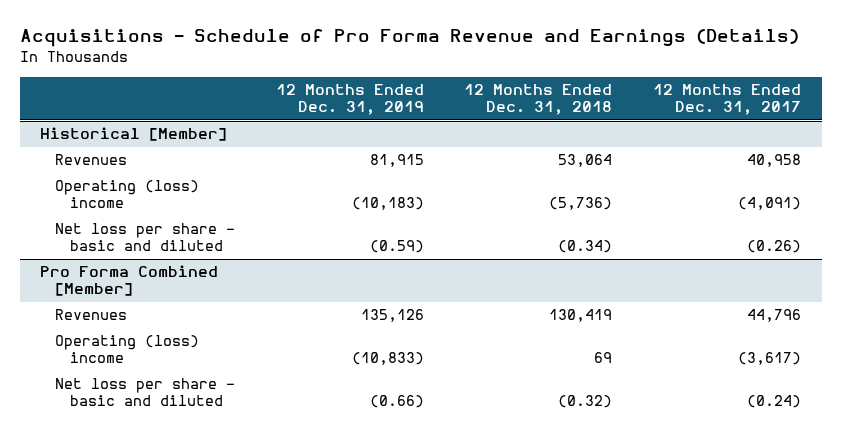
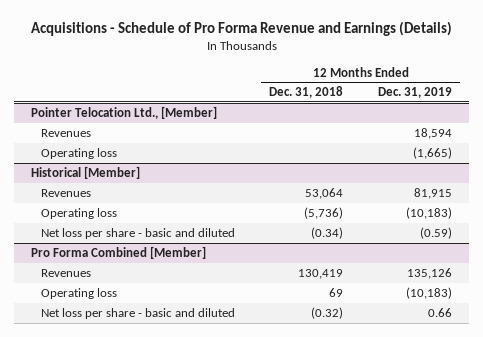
[653,84,802,116] 12 Months Ended Dec. 31, 2017 -> none
none -> [31,105,218,119] Pointer Telocation Ltd., [Member]
none -> [40,128,91,137] Revenues
none -> [40,147,117,159] Operating loss
[54,180,199,209] Operating (loss) income -> [40,207,117,219] Operating loss
[54,335,199,364] Operating (loss) income -> [40,287,117,299] Operating loss
[351,352,424,366] (10,833) -> [405,286,452,299] (10,183)
[369,395,424,409] (0.66) -> [427,307,452,317] 0.66

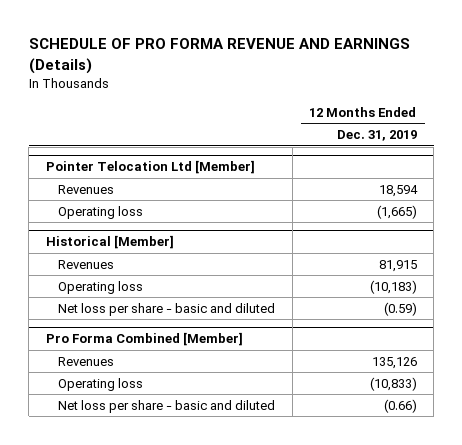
[30,21,452,37] Acquisitions - Schedule of Pro Forma Revenue and Earnings (Details) -> [28,38,410,74] SCHEDULE OF PRO FORMA REVENUE AND EARNINGS (Details)
[269,86,344,99] Dec. 31, 2018 -> none
[31,105,218,119] Pointer Telocation Ltd., [Member] -> [45,160,255,175] Pointer Telocation Ltd [Member]
[405,286,452,299] (10,183) -> [369,376,417,391] (10,833)
[427,307,452,317] 0.66 -> [383,398,417,413] (0.66)

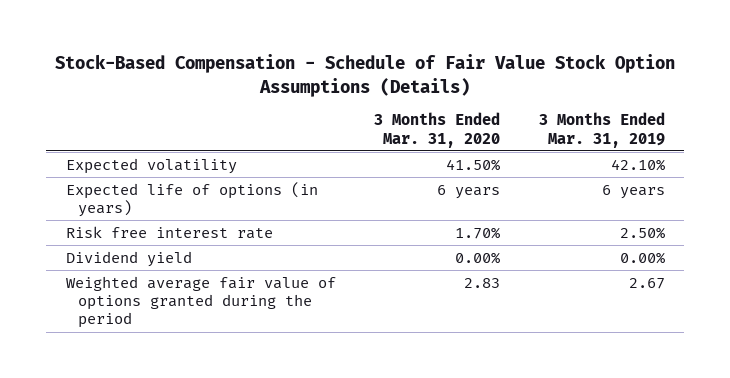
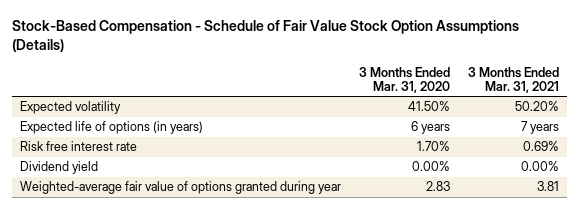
[538,112,665,148] 3 Months Ended Mar. 31, 2019 -> none
none -> [467,66,559,93] 3 Months Ended Mar. 31, 2021
[65,275,336,329] Weighted average fair value of options granted during the period -> [20,181,342,195] Weighted-average fair value of options granted during year

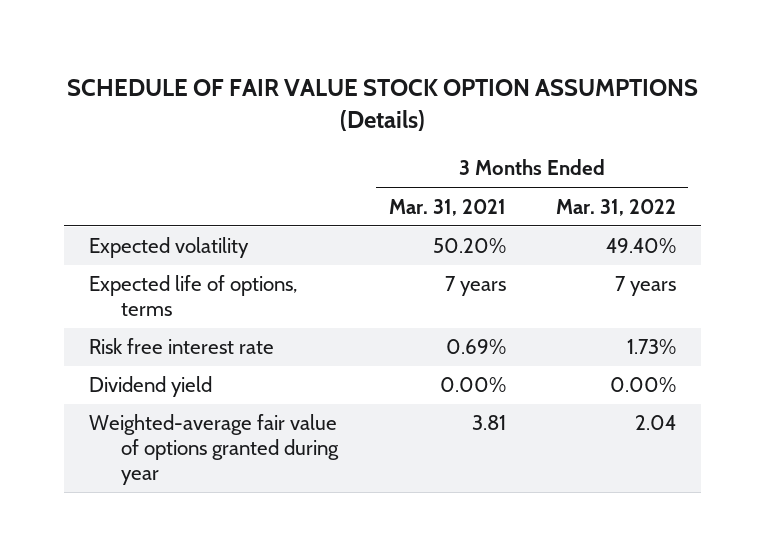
[11,19,519,52] Stock-Based Compensation - Schedule of Fair Value Stock Option Assumptions (Details) -> [67,78,699,132] SCHEDULE OF FAIR VALUE STOCK OPTION ASSUMPTIONS (Details)
[359,66,451,93] 3 Months Ended Mar. 31, 2020 -> none
none -> [555,198,676,216] Mar. 31, 2022
[20,121,204,135] Expected life of options (in years) -> [88,275,297,317] Expected life of options, terms

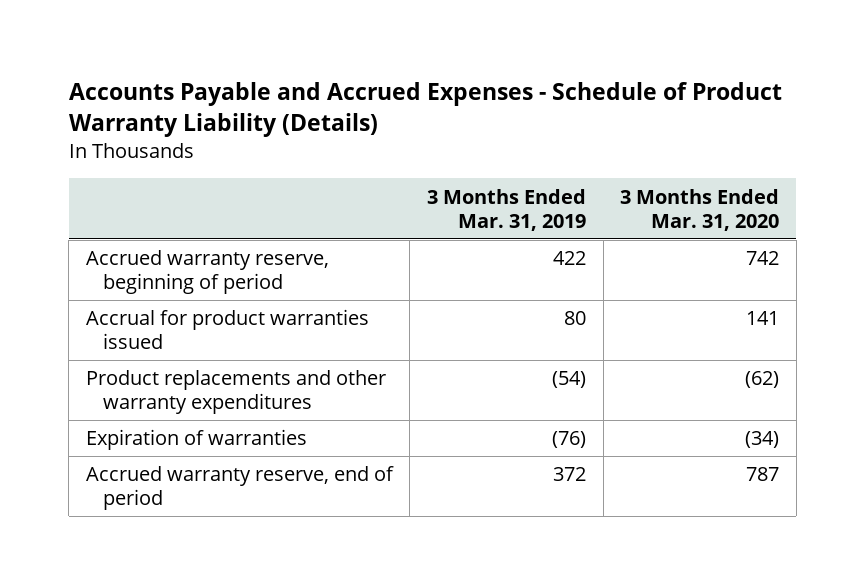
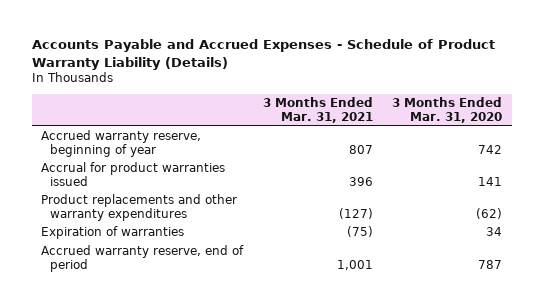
[426,188,586,231] 3 Months Ended Mar. 31, 2019 -> none
none -> [262,97,373,123] 3 Months Ended Mar. 31, 2021
[85,250,329,295] Accrued warranty reserve, beginning of period -> [41,130,202,157] Accrued warranty reserve, beginning of year
[745,431,780,449] (34) -> [485,227,502,237] 34

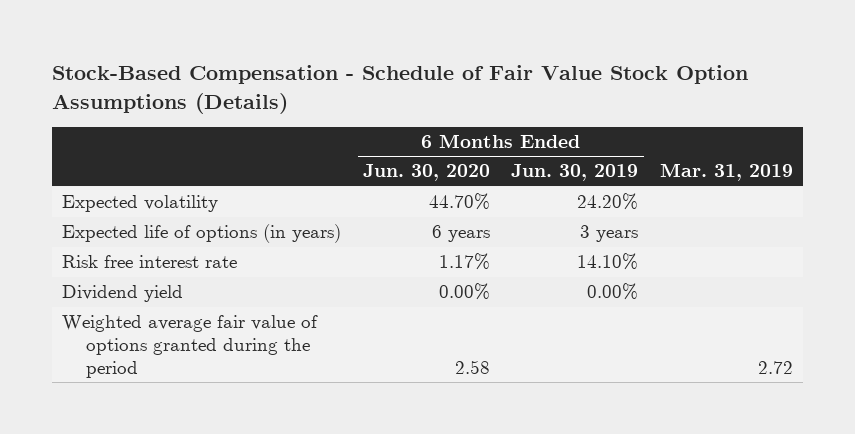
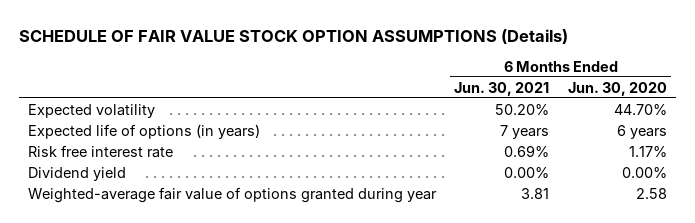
[51,65,748,114] Stock-Based Compensation - Schedule of Fair Value Stock Option Assumptions (Details) -> [19,28,569,44] SCHEDULE OF FAIR VALUE STOCK OPTION ASSUMPTIONS (Details)
[511,164,639,182] Jun. 30, 2019 -> none
[659,163,793,182] Mar. 31, 2019 -> none
none -> [454,81,550,96] Jun. 30, 2021
[62,315,319,378] Weighted average fair value of options granted during the period -> [28,186,438,203] Weighted-average fair value of options granted during year

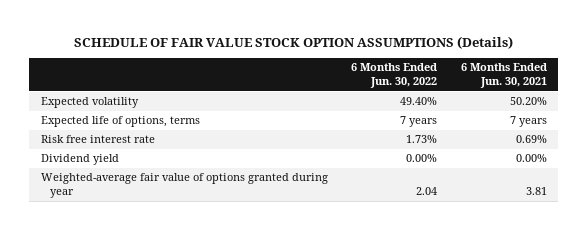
[567,81,667,96] Jun. 30, 2020 -> none
none -> [351,63,438,89] 6 Months Ended Jun. 30, 2022
[28,123,261,139] Expected life of options (in years) -> [40,116,200,128] Expected life of options, terms

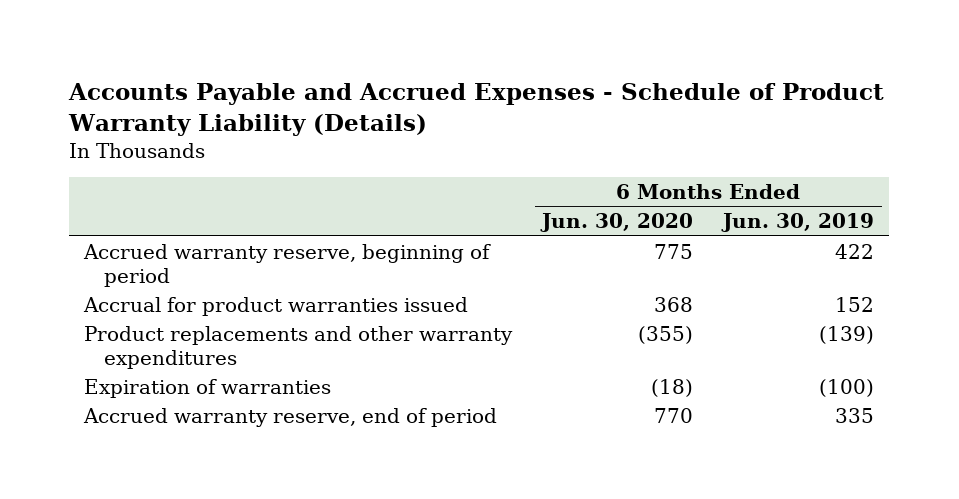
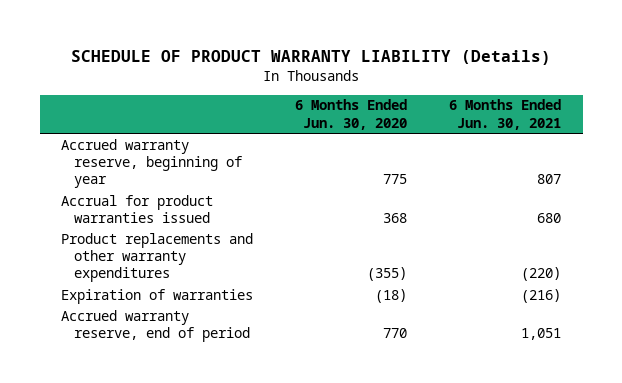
[68,83,885,136] Accounts Payable and Accrued Expenses - Schedule of Product Warranty Liability (Details) -> [71,49,552,65] SCHEDULE OF PRODUCT WARRANTY LIABILITY (Details)
[721,213,875,233] Jun. 30, 2019 -> none
none -> [449,99,562,130] 6 Months Ended Jun. 30, 2021
[83,243,492,287] Accrued warranty reserve, beginning of period -> [60,138,242,189] Accrued warranty reserve, beginning of year

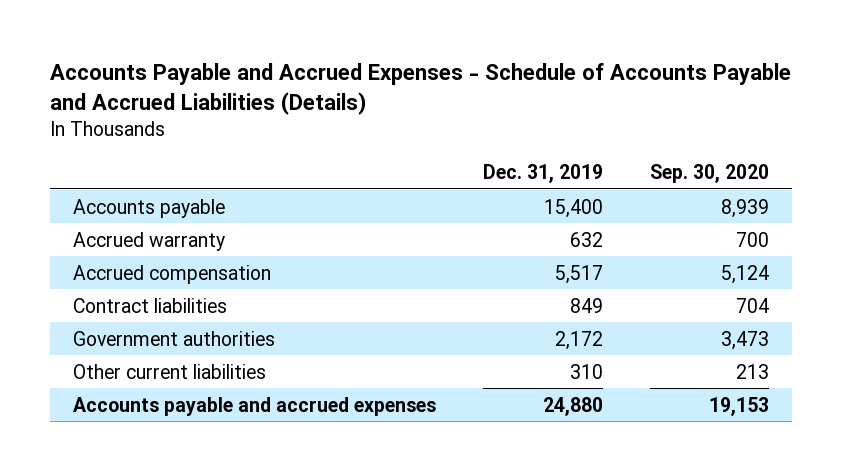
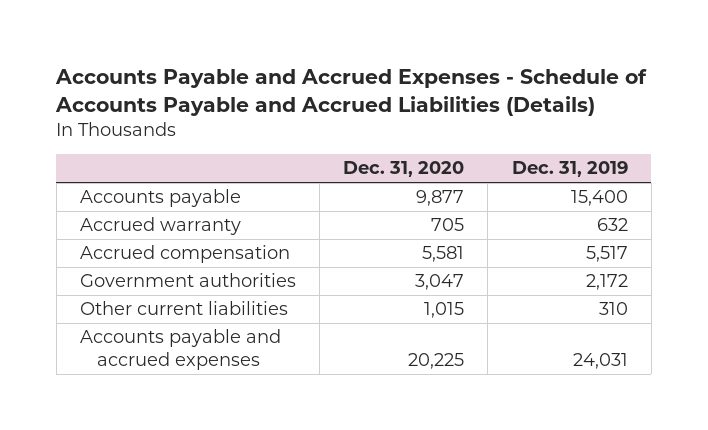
[649,163,769,183] Sep. 30, 2020 -> none
none -> [343,161,465,178] Dec. 31, 2020
[73,297,228,313] Contract liabilities -> none
[542,396,603,416] 24,880 -> [572,352,628,369] 24,031

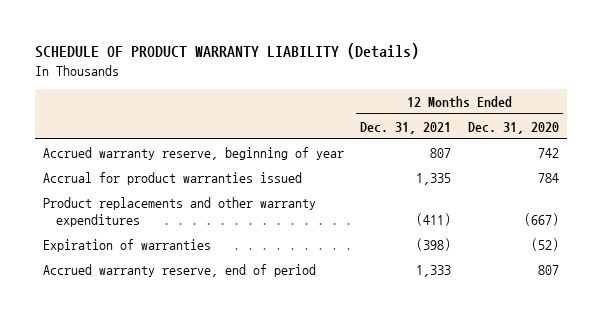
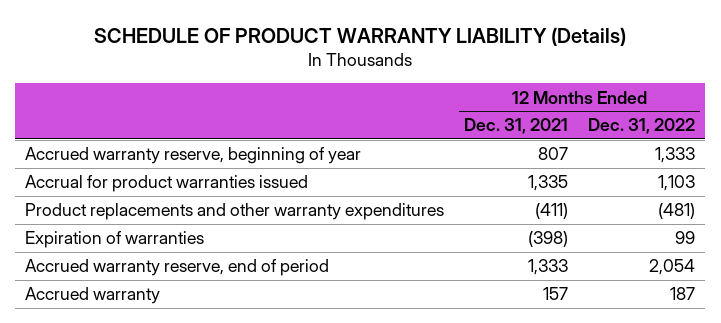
[467,121,559,134] Dec. 31, 2020 -> none
none -> [588,118,696,135] Dec. 31, 2022
none -> [25,287,161,305] Accrued warranty

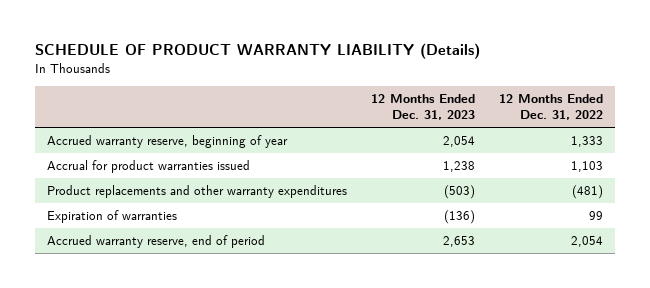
[464,118,569,135] Dec. 31, 2021 -> none
none -> [371,94,476,121] 12 Months Ended Dec. 31, 2023
[25,287,161,305] Accrued warranty -> none

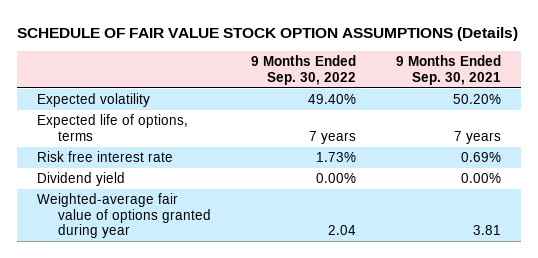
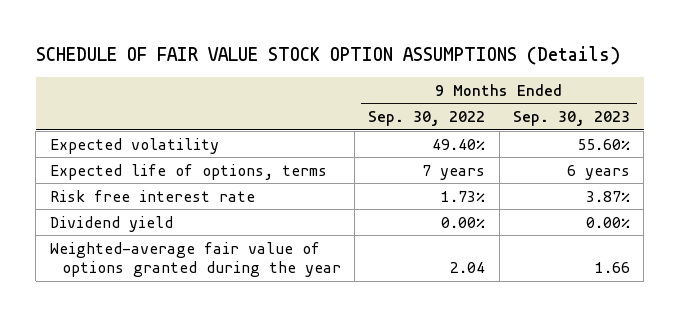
[396,55,502,85] 9 Months Ended Sep. 30, 2021 -> none
none -> [513,111,631,127] Sep. 30, 2023
[36,193,211,239] Weighted-average fair value of options granted during year -> [49,241,341,278] Weighted-average fair value of options granted during the year

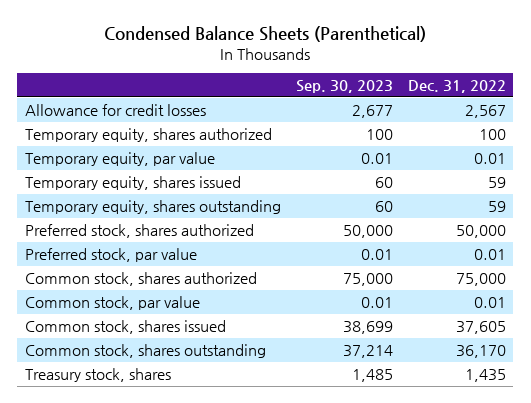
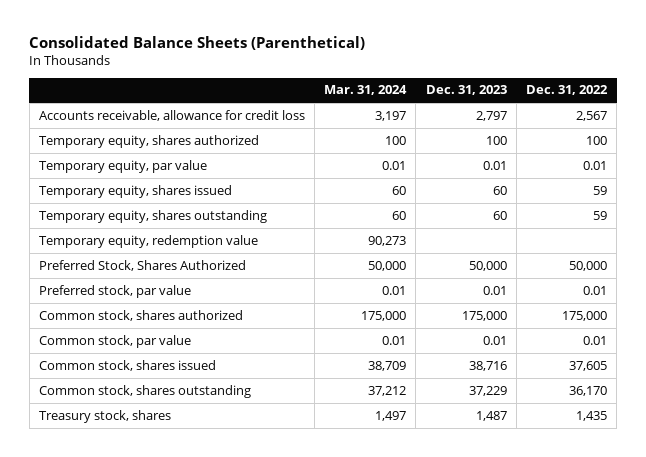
[104,26,427,43] Condensed Balance Sheets (Parenthetical) -> [29,36,366,51] Consolidated Balance Sheets (Parenthetical)
[295,79,393,93] Sep. 30, 2023 -> none
none -> [324,85,408,96] Mar. 31, 2024
none -> [425,85,507,96] Dec. 31, 2023
[24,103,206,116] Allowance for credit losses -> [38,109,305,121] Accounts receivable, allowance for credit loss
none -> [38,234,258,248] Temporary equity, redemption value
[24,223,254,238] Preferred stock, shares authorized -> [38,259,246,271] Preferred Stock, Shares Authorized
[455,272,506,286] 75,000 -> [562,310,608,321] 175,000

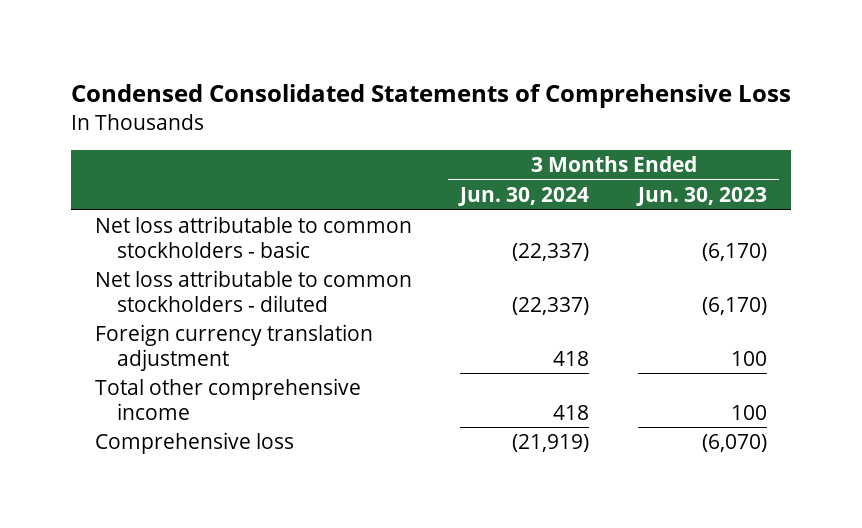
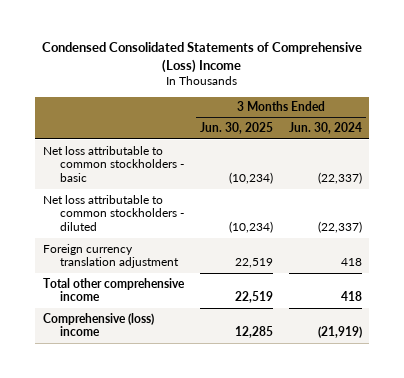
[70,84,791,109] Condensed Consolidated Statements of Comprehensive Loss -> [42,42,363,74] Condensed Consolidated Statements of Comprehensive (Loss) Income
[635,186,767,206] Jun. 30, 2023 -> none
none -> [199,122,273,135] Jun. 30, 2025
[94,432,294,455] Comprehensive loss -> [42,312,154,337] Comprehensive (loss) income

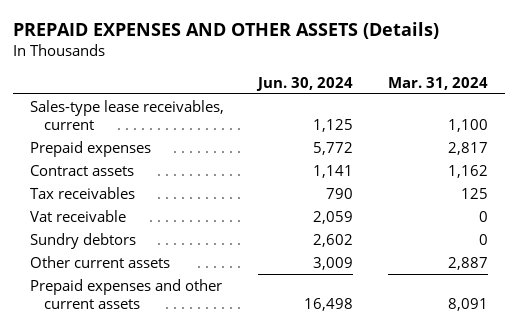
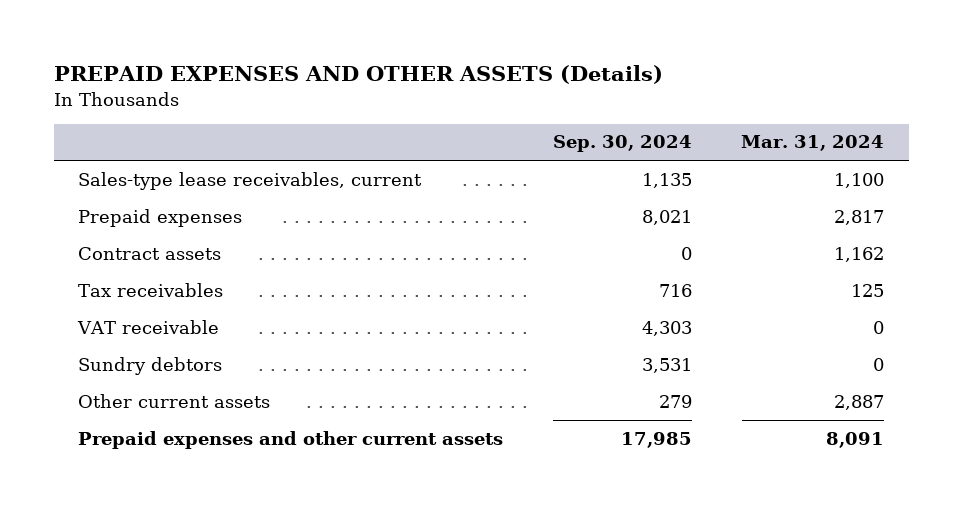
[256,77,354,92] Jun. 30, 2024 -> none
none -> [552,135,692,153] Sep. 30, 2024
[29,209,126,222] Vat receivable -> [77,319,220,334] VAT receivable

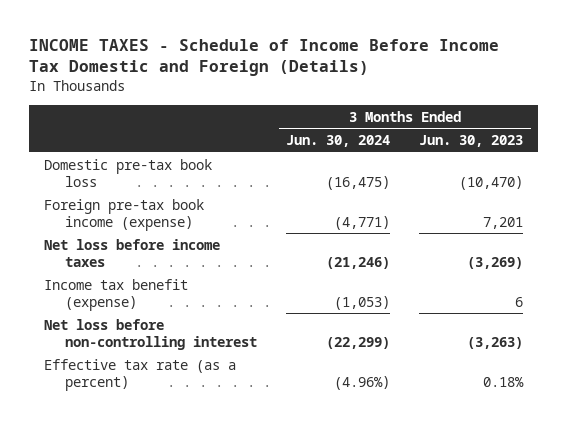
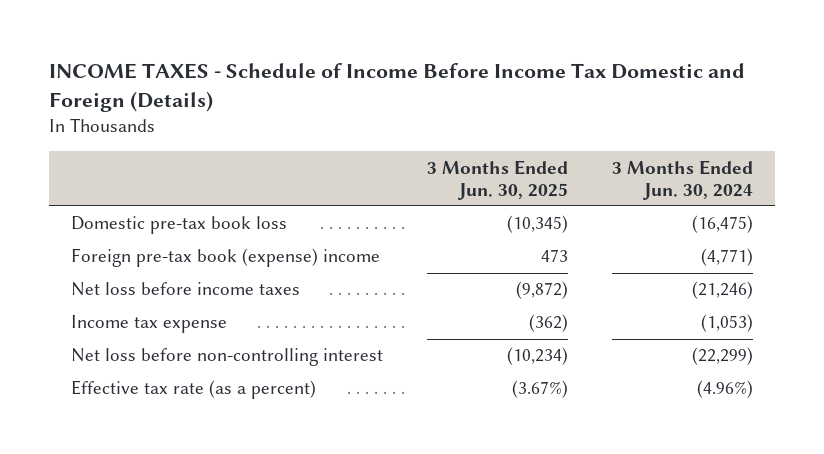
[419,134,524,147] Jun. 30, 2023 -> none
none -> [426,159,568,200] 3 Months Ended Jun. 30, 2025
[43,198,204,231] Foreign pre-tax book income (expense) -> [70,248,380,268] Foreign pre-tax book (expense) income
[43,278,188,311] Income tax benefit (expense) -> [70,315,227,334] Income tax expense

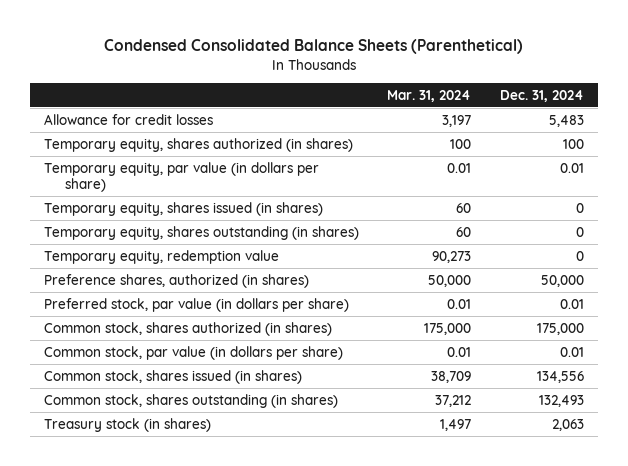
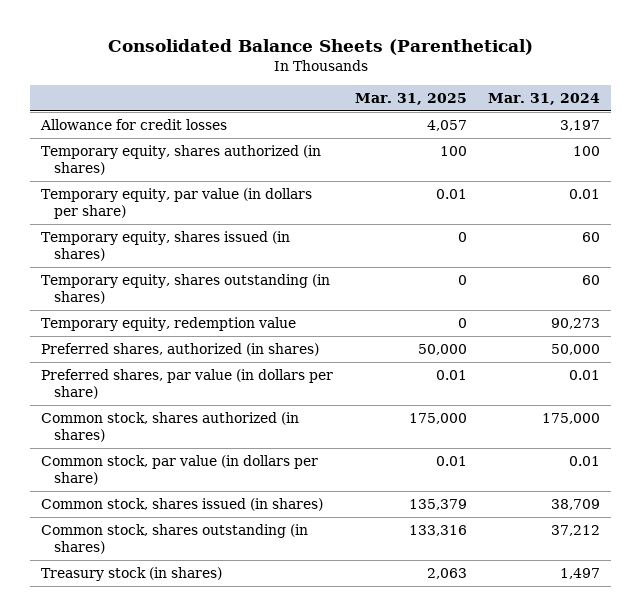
[103,39,523,55] Condensed Consolidated Balance Sheets (Parenthetical) -> [107,38,533,55] Consolidated Balance Sheets (Parenthetical)
[499,89,584,102] Dec. 31, 2024 -> none
none -> [354,93,467,106] Mar. 31, 2025
[44,273,310,288] Preference shares, authorized (in shares) -> [40,343,319,357] Preferred shares, authorized (in shares)
[44,297,350,312] Preferred stock, par value (in dollars per share) -> [40,369,333,400] Preferred shares, par value (in dollars per share)

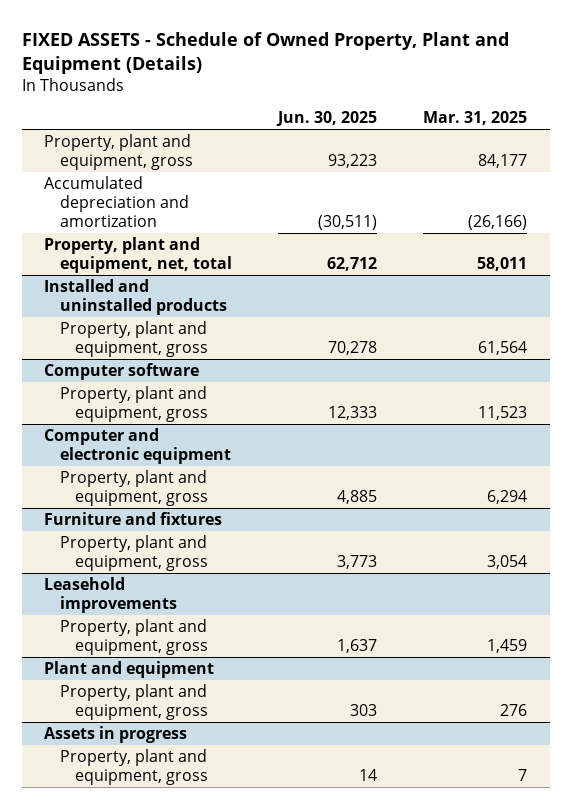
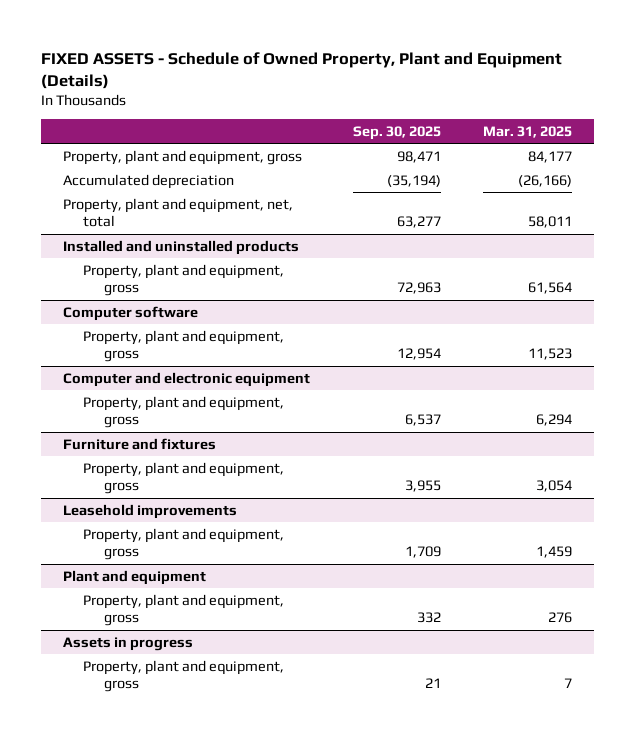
[275,111,377,127] Jun. 30, 2025 -> none
none -> [352,125,441,140] Sep. 30, 2025
[44,176,189,228] Accumulated depreciation and amortization -> [62,173,234,189] Accumulated depreciation

